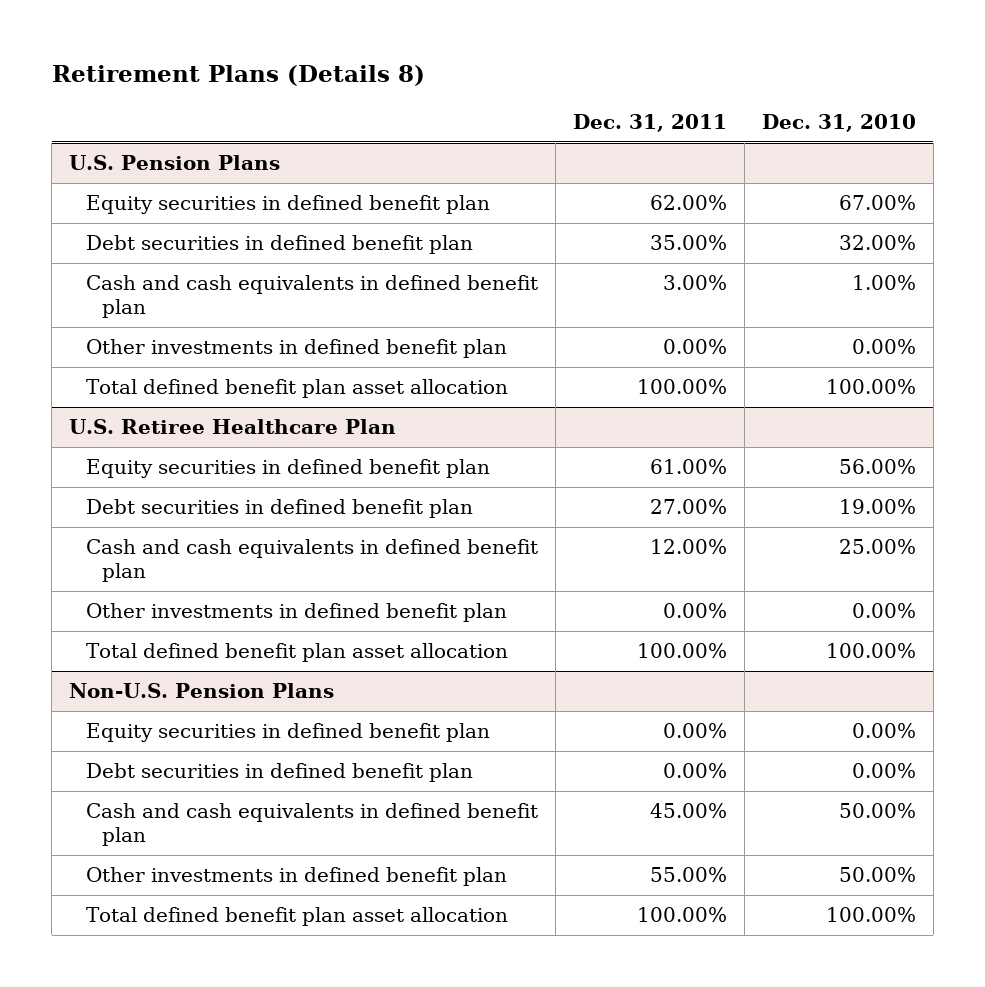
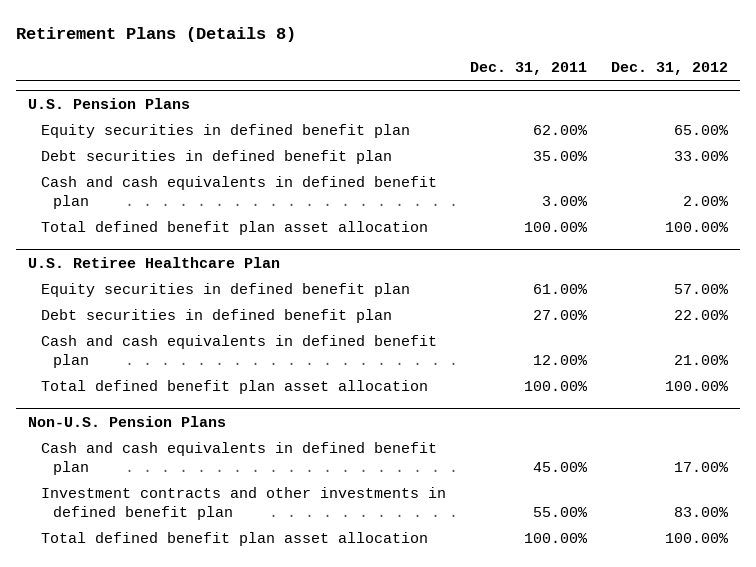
[761,113,916,132] Dec. 31, 2010 -> none
none -> [610,62,728,76] Dec. 31, 2012
[85,339,507,359] Other investments in defined benefit plan -> none
[85,603,507,623] Other investments in defined benefit plan -> none
[85,723,490,743] Equity securities in defined benefit plan -> none
[85,763,473,783] Debt securities in defined benefit plan -> none
[85,867,507,887] Other investments in defined benefit plan -> [40,487,446,521] Investment contracts and other investments in defined benefit plan

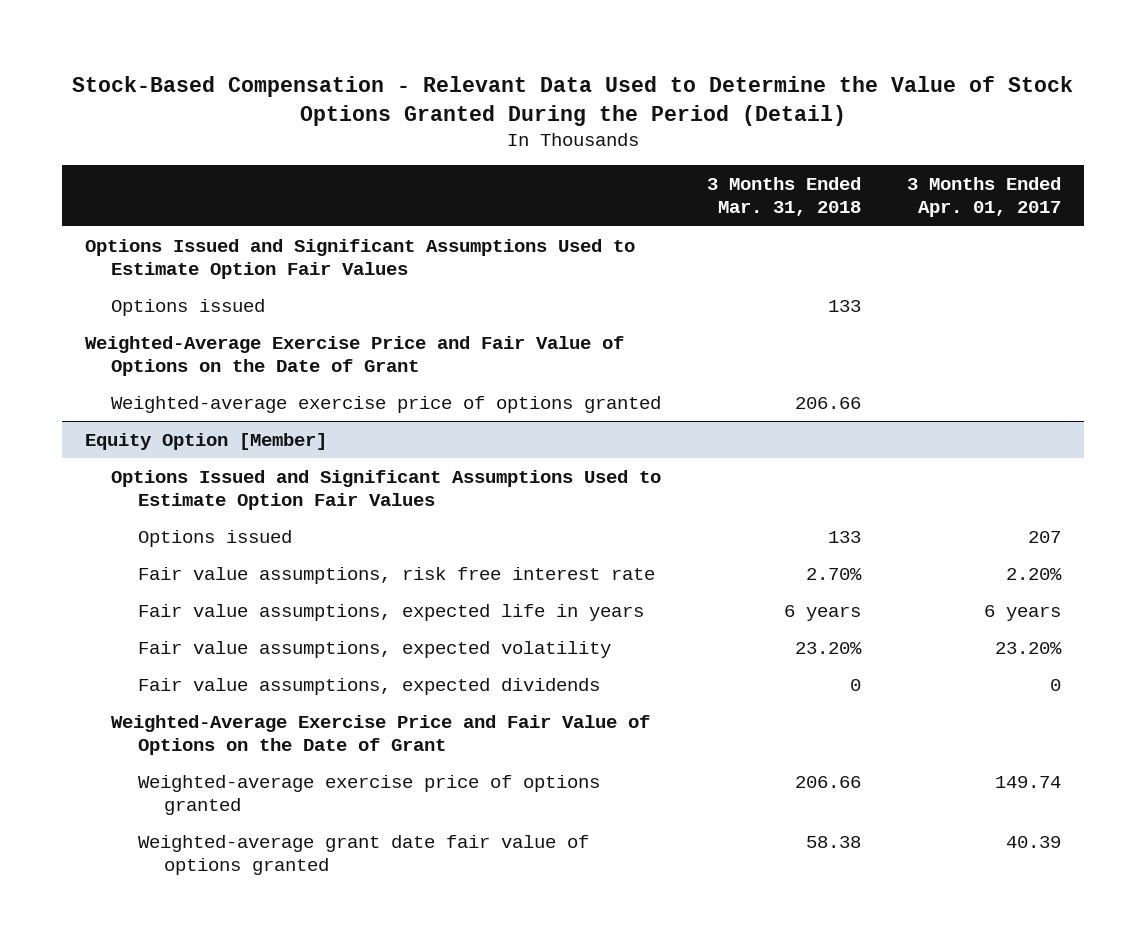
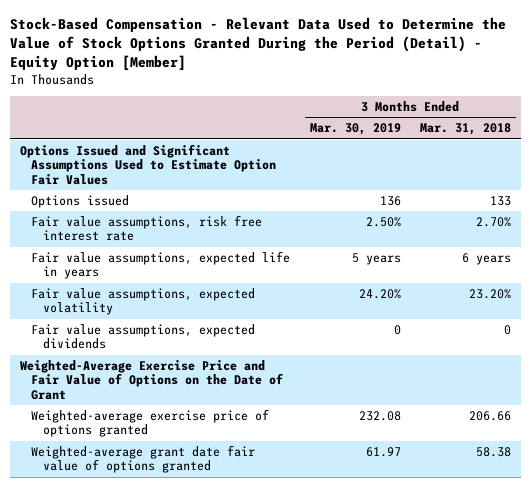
[72,75,1074,126] Stock-Based Compensation - Relevant Data Used to Determine the Value of Stock Options Granted During the Period (Detail) -> [9,16,506,71] Stock-Based Compensation - Relevant Data Used to Determine the Value of Stock Options Granted During the Period (Detail) - Equity Option [Member]
[907,176,1062,218] 3 Months Ended Apr. 01, 2017 -> none
none -> [309,123,401,136] Mar. 30, 2019
[85,335,625,377] Weighted-Average Exercise Price and Fair Value of Options on the Date of Grant -> none
[111,395,662,413] Weighted-average exercise price of options granted -> none
[85,432,328,450] Equity Option [Member] -> none
[111,469,662,511] Options Issued and Significant Assumptions Used to Estimate Option Fair Values -> none
[137,529,292,547] Options issued -> none

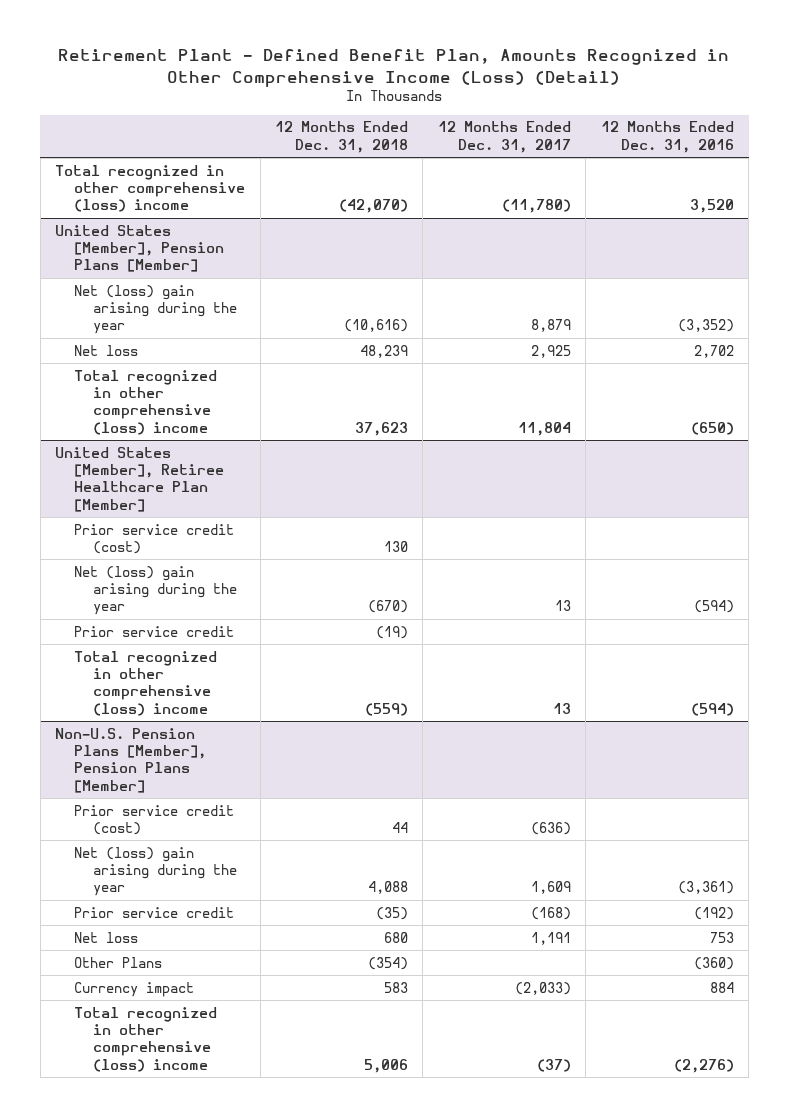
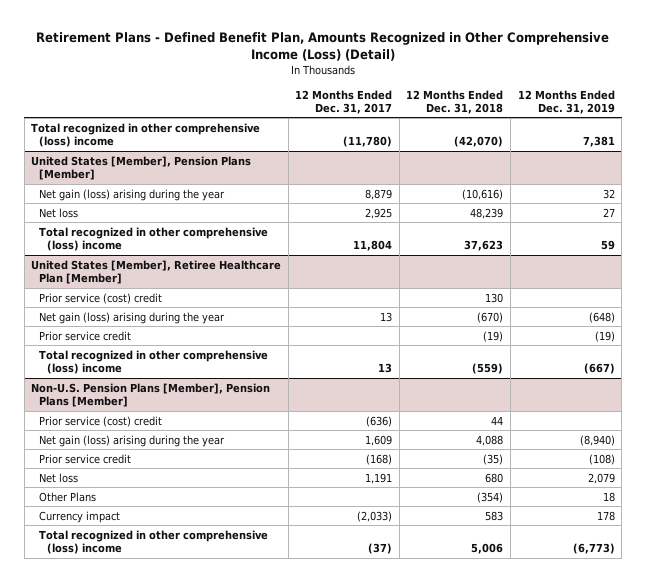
[58,49,730,87] Retirement Plant - Defined Benefit Plan, Amounts Recognized in Other Comprehensive Income (Loss) (Detail) -> [35,31,609,61] Retirement Plans - Defined Benefit Plan, Amounts Recognized in Other Comprehensive Income (Loss) (Detail)
[600,121,734,153] 12 Months Ended Dec. 31, 2016 -> none
none -> [517,89,615,115] 12 Months Ended Dec. 31, 2019
[74,284,238,335] Net (loss) gain arising during the year -> [39,188,226,201] Net gain (loss) arising during the year
[74,523,235,555] Prior service credit (cost) -> [39,292,163,304] Prior service (cost) credit
[74,565,238,616] Net (loss) gain arising during the year -> [39,311,226,324] Net gain (loss) arising during the year
[74,804,235,836] Prior service credit (cost) -> [39,415,163,427] Prior service (cost) credit
[74,846,238,897] Net (loss) gain arising during the year -> [39,434,226,447] Net gain (loss) arising during the year

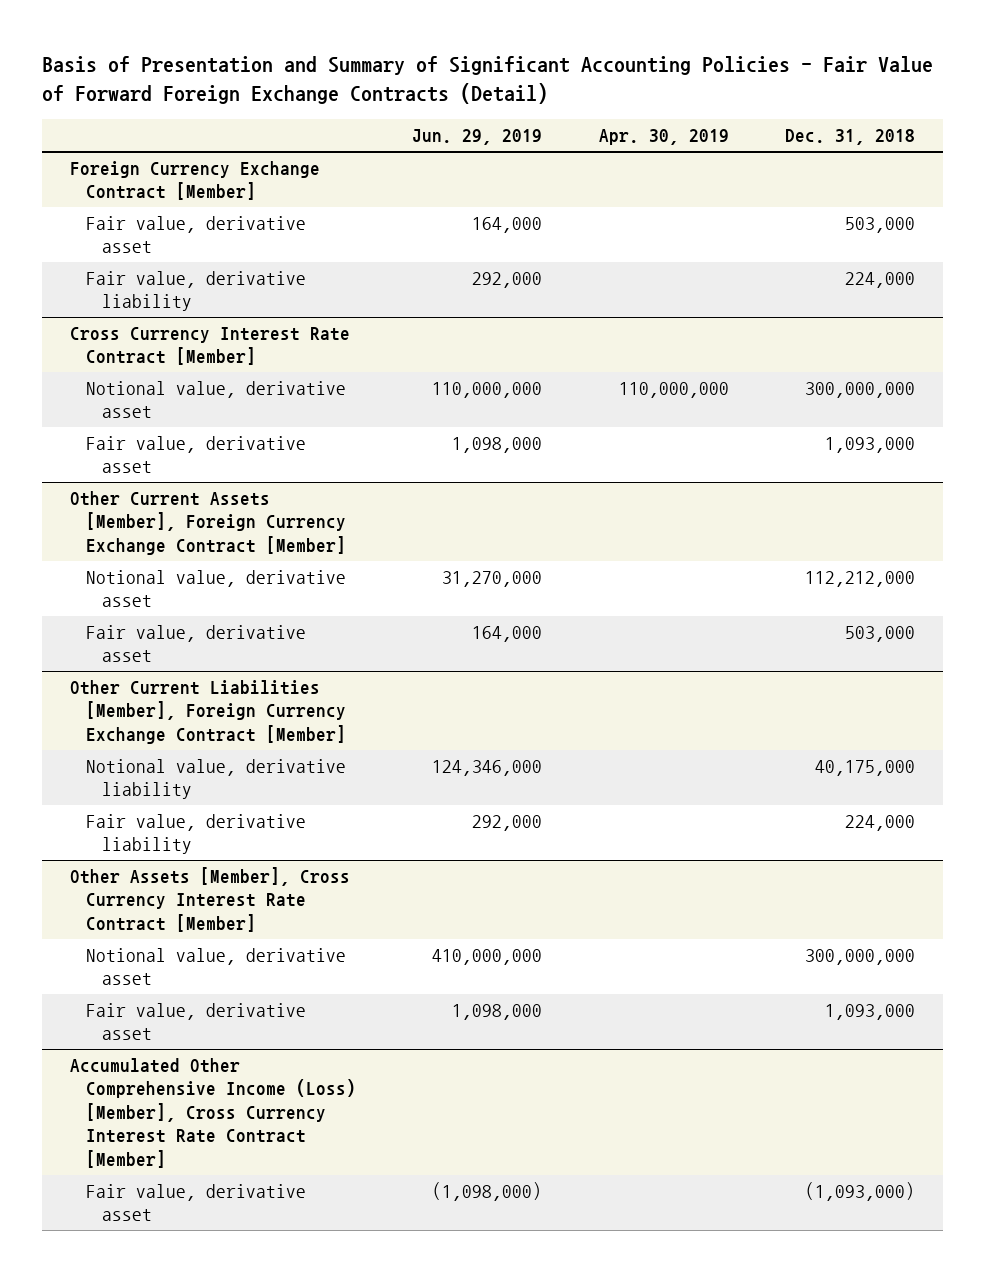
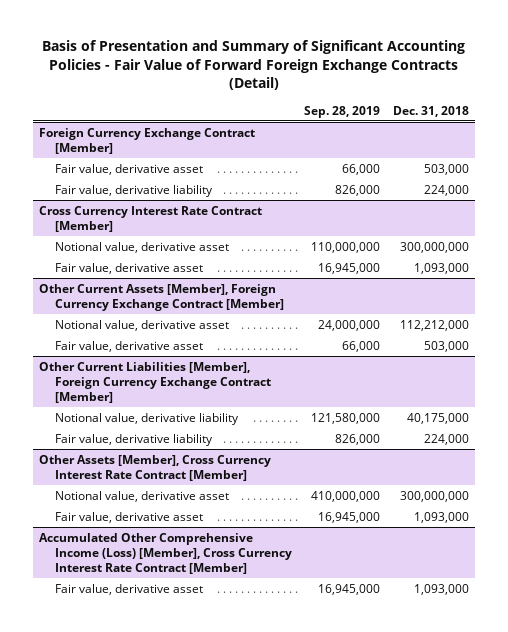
[412,129,543,146] Jun. 29, 2019 -> none
[598,129,729,146] Apr. 30, 2019 -> none
none -> [304,105,381,118] Sep. 28, 2019
[805,1181,916,1201] (1,093,000) -> [414,583,470,595] 1,093,000

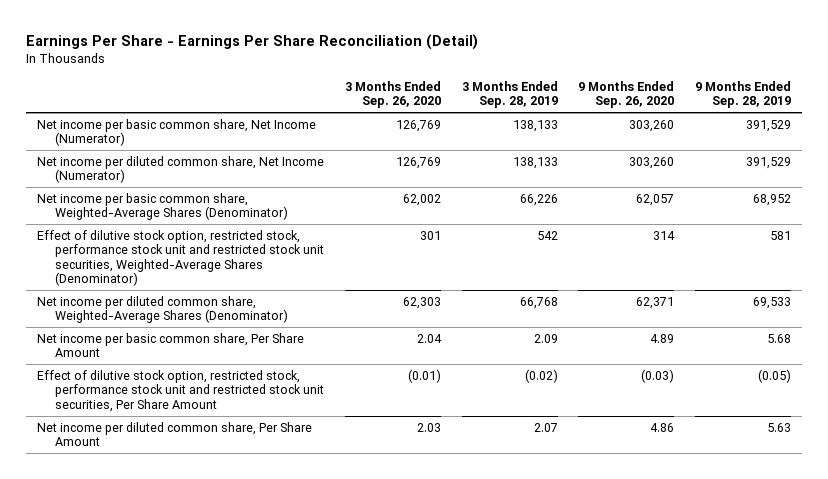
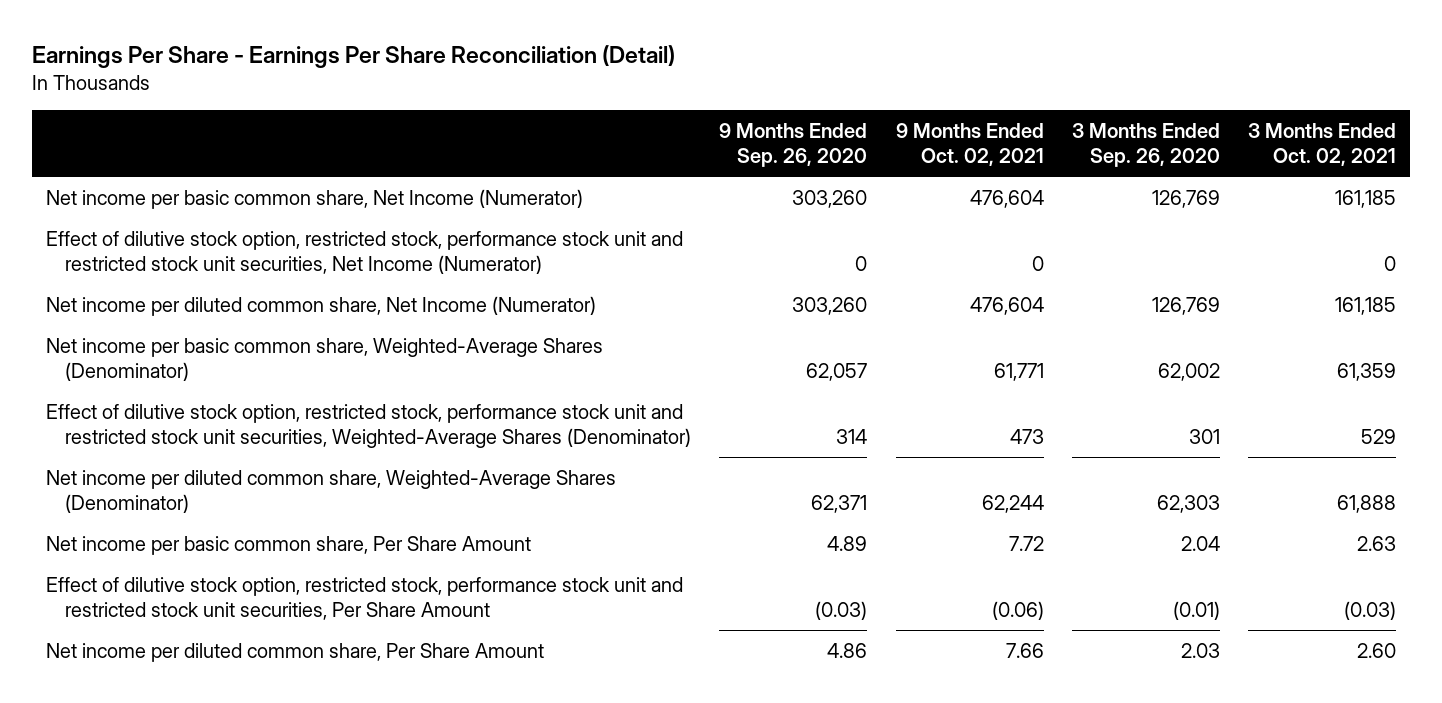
[461,80,558,109] 3 Months Ended Sep. 28, 2019 -> none
[695,80,792,109] 9 Months Ended Sep. 28, 2019 -> none
none -> [895,123,1044,167] 9 Months Ended Oct. 02, 2021
none -> [1248,123,1397,167] 3 Months Ended Oct. 02, 2021
none -> [45,230,683,275] Effect of dilutive stock option, restricted stock, performance stock unit and restricted stock unit securities, Net Income (Numerator)

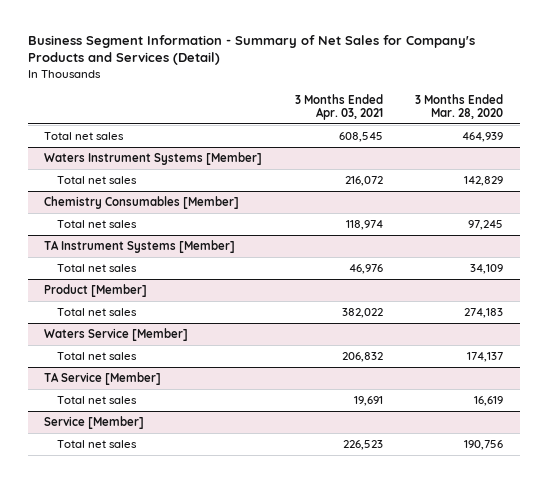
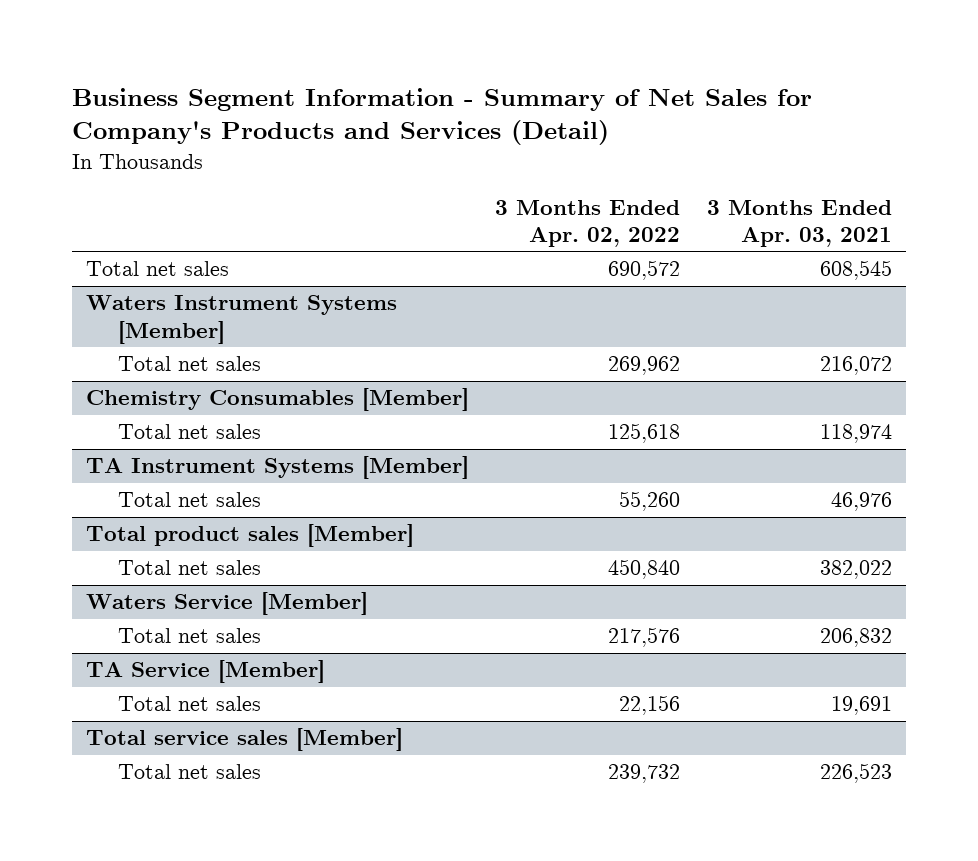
[415,93,504,119] 3 Months Ended Mar. 28, 2020 -> none
none -> [495,199,681,247] 3 Months Ended Apr. 02, 2022
[43,283,147,297] Product [Member] -> [85,524,414,548] Total product sales [Member]
[43,415,144,429] Service [Member] -> [85,728,403,752] Total service sales [Member]

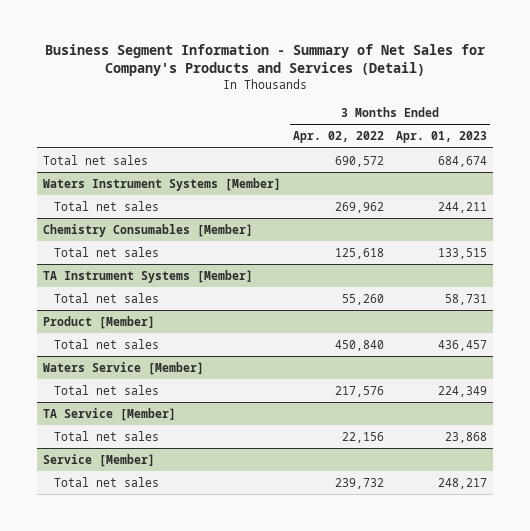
[707,199,893,247] 3 Months Ended Apr. 03, 2021 -> none
none -> [395,131,487,144] Apr. 01, 2023
[85,524,414,548] Total product sales [Member] -> [43,315,156,329] Product [Member]
[85,728,403,752] Total service sales [Member] -> [43,453,156,467] Service [Member]

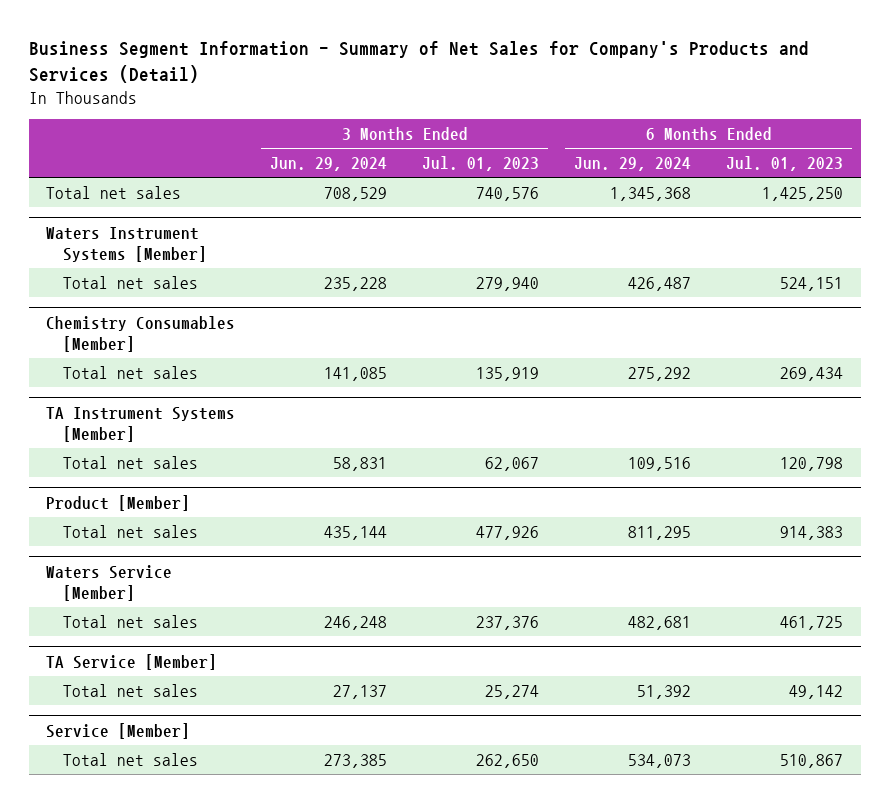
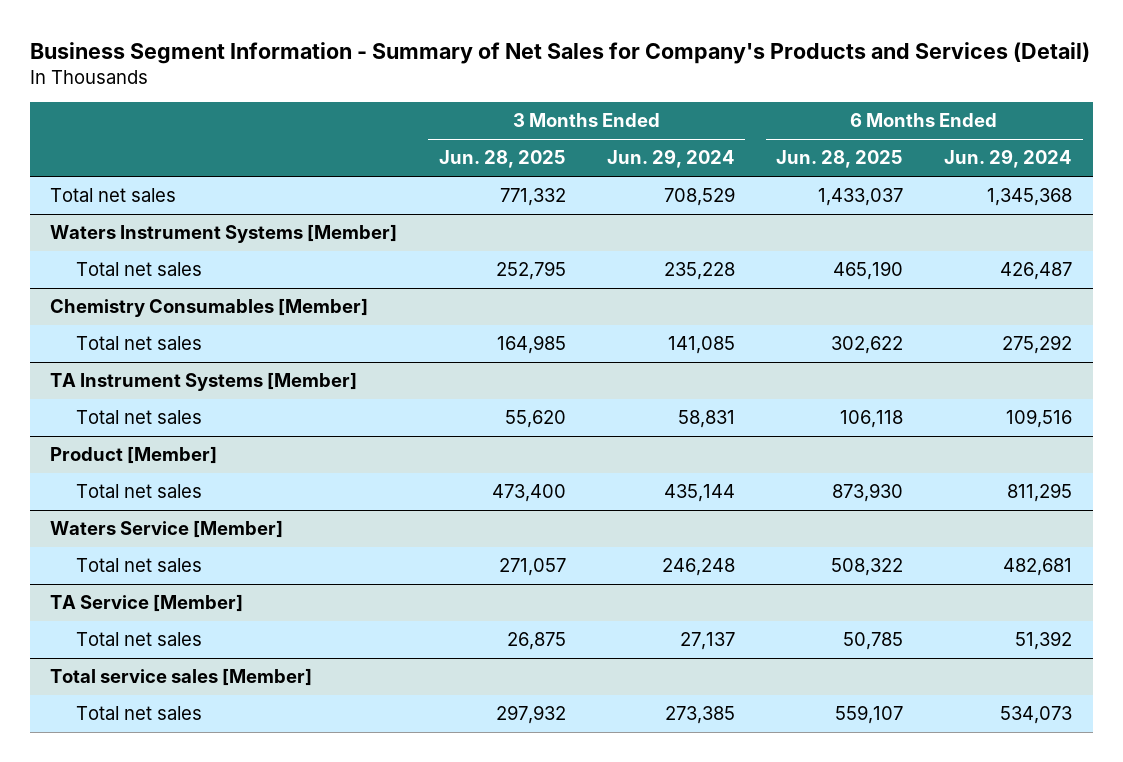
[422,155,540,171] Jul. 01, 2023 -> none
[726,155,844,171] Jul. 01, 2023 -> none
none -> [438,150,566,169] Jun. 28, 2025
none -> [776,150,904,169] Jun. 28, 2025
[46,722,191,739] Service [Member] -> [50,668,313,687] Total service sales [Member]

